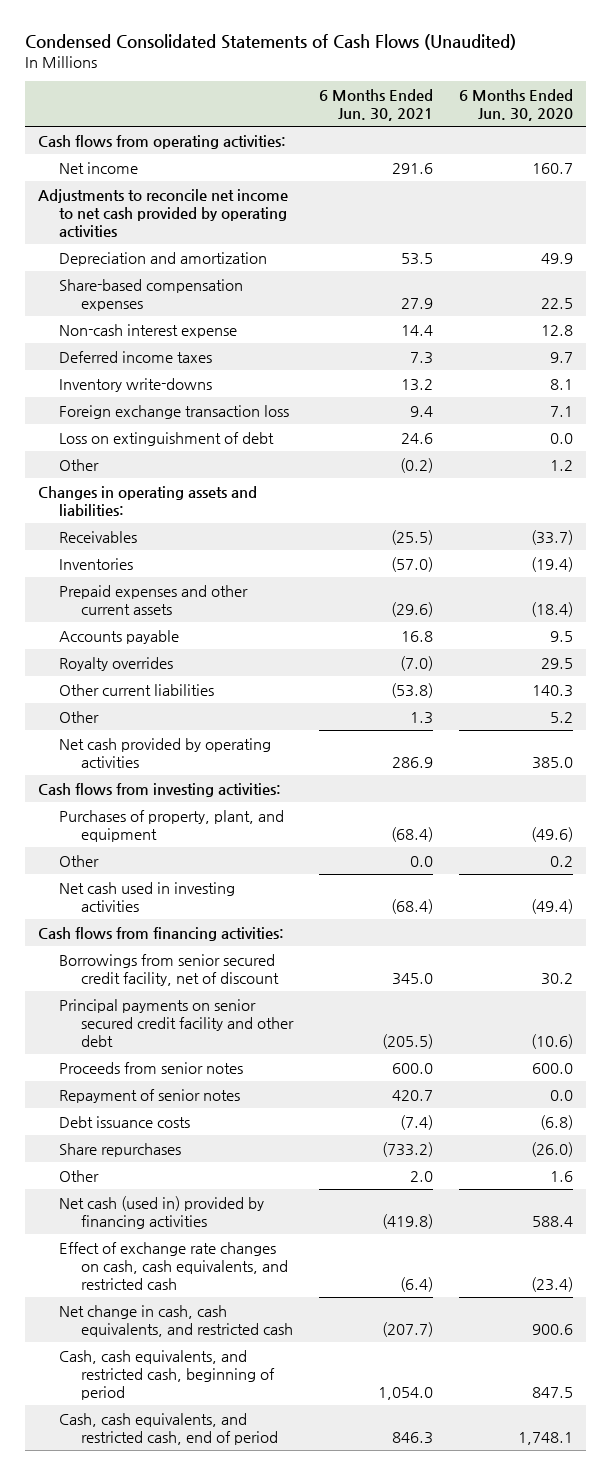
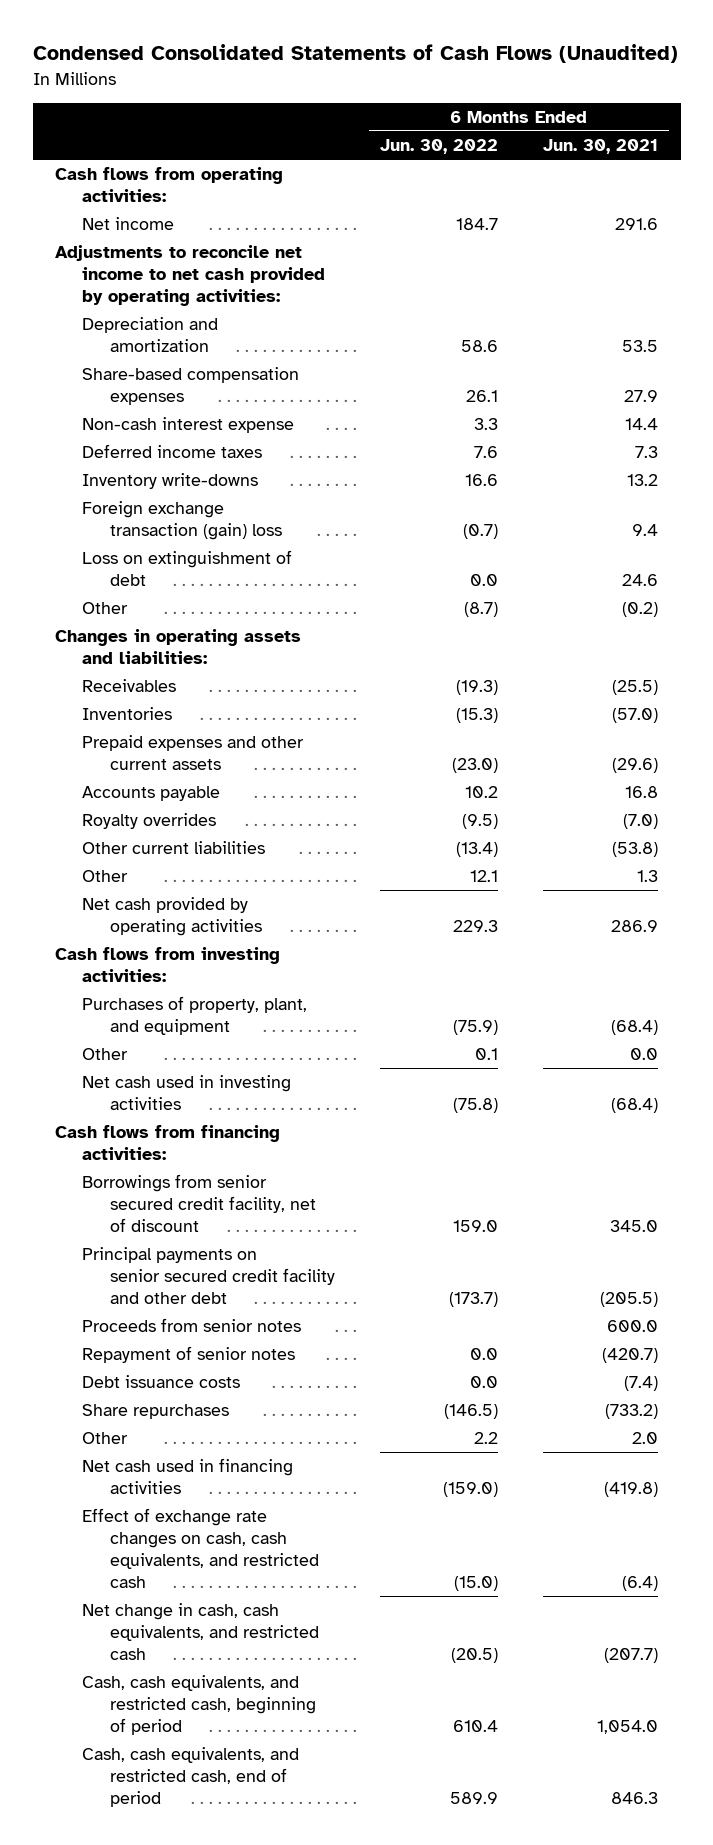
[458,88,573,121] 6 Months Ended Jun. 30, 2020 -> none
none -> [379,139,498,155] Jun. 30, 2022
[38,188,289,237] Adjustments to reconcile net income to net cash provided by operating activities -> [55,245,326,306] Adjustments to reconcile net income to net cash provided by operating activities:
[59,404,290,419] Foreign exchange transaction loss -> [82,501,282,541] Foreign exchange transaction (gain) loss
[391,1089,433,1101] 420.7 -> [601,1348,658,1364] (420.7)
[59,1195,265,1229] Net cash (used in) provided by financing activities -> [82,1458,294,1495] Net cash used in financing activities

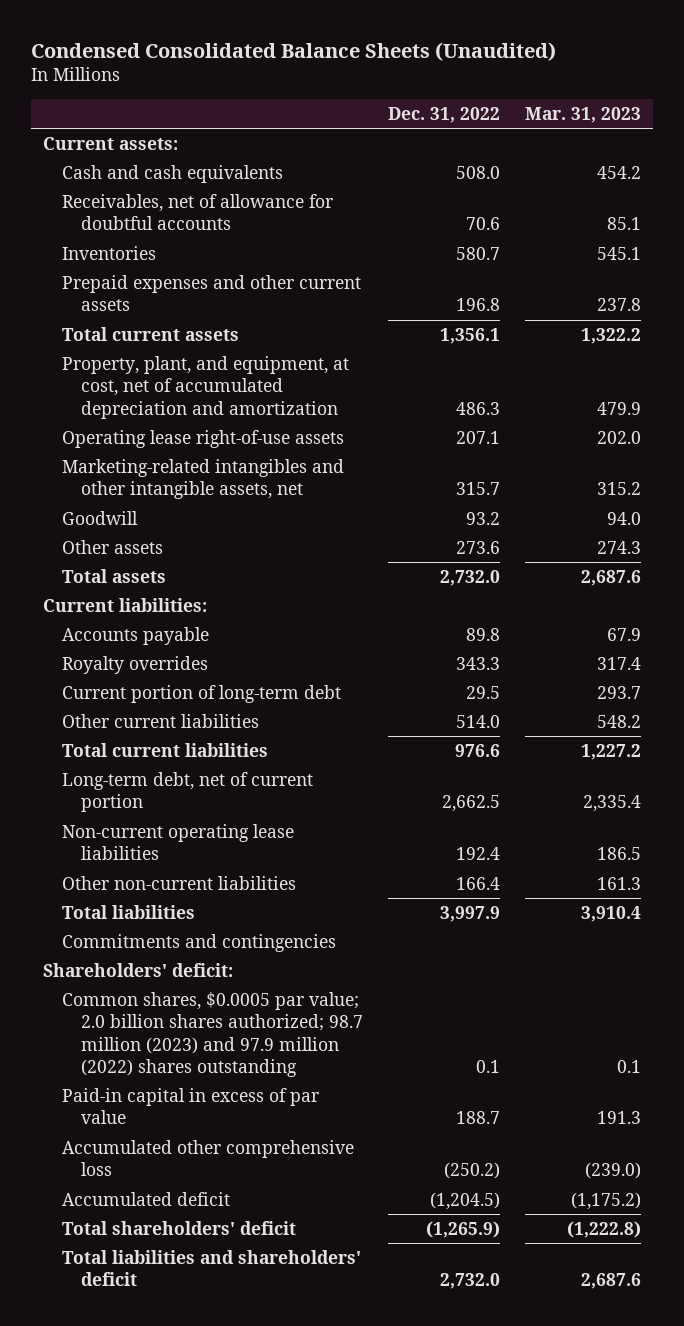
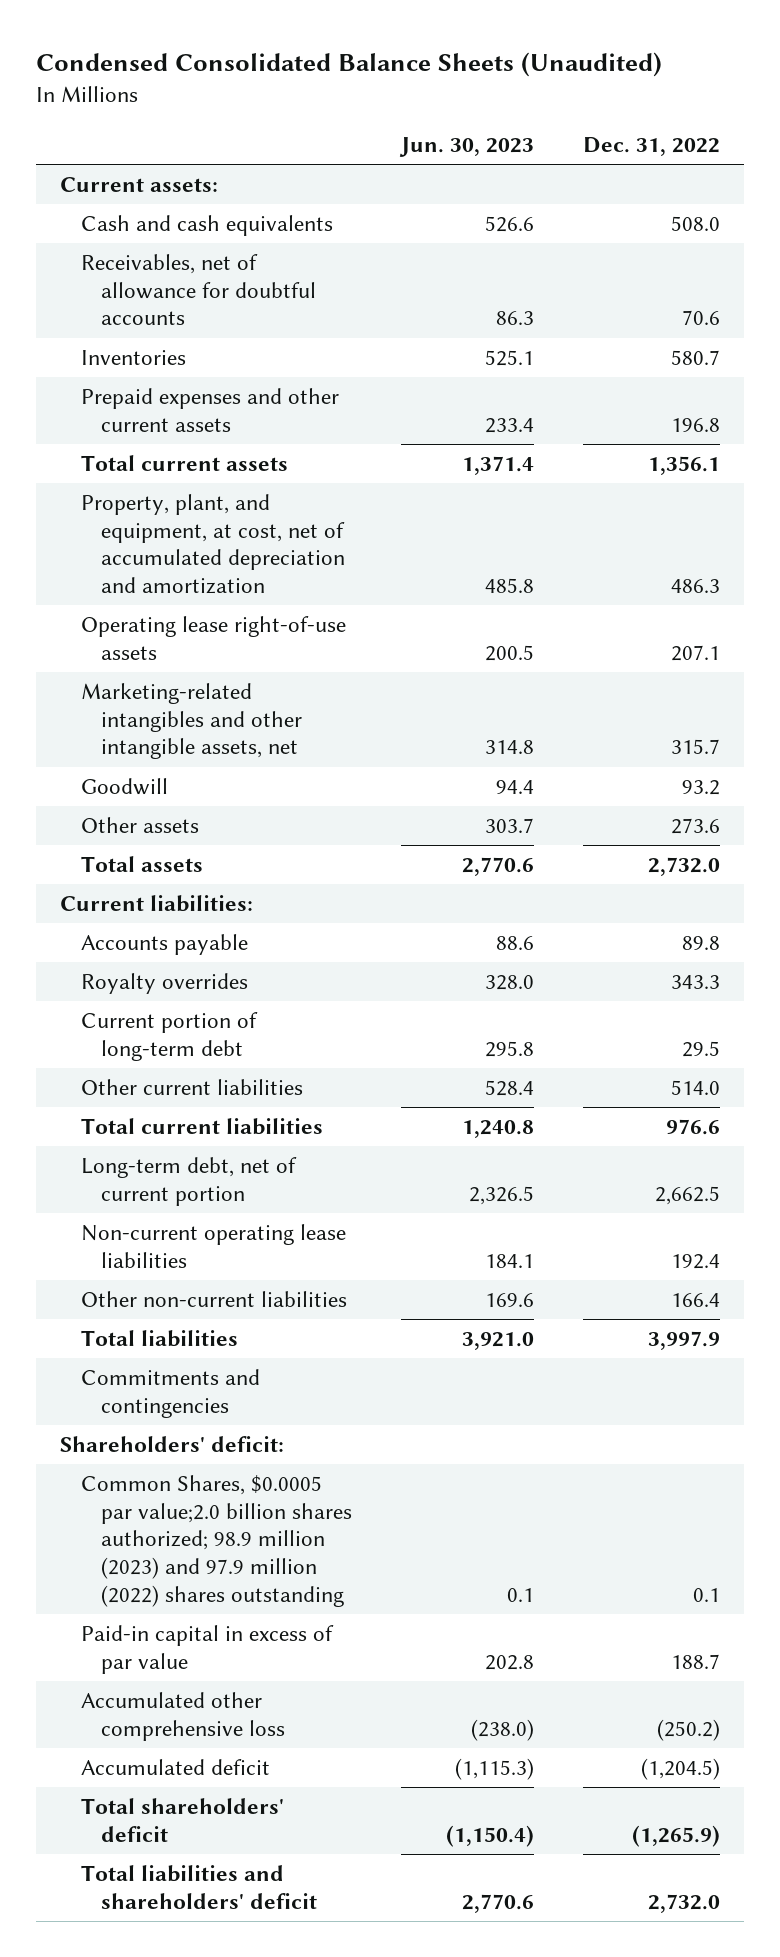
[524,106,641,123] Mar. 31, 2023 -> none
none -> [399,136,535,157] Jun. 30, 2023
[61,991,363,1077] Common shares, $0.0005 par value; 2.0 billion shares authorized; 98.7 million (2023) and 97.9 million (2022) shares outstanding -> [80,1475,353,1607] Common Shares, $0.0005 par value;2.0 billion shares authorized; 98.9 million (2023) and 97.9 million (2022) shares outstanding

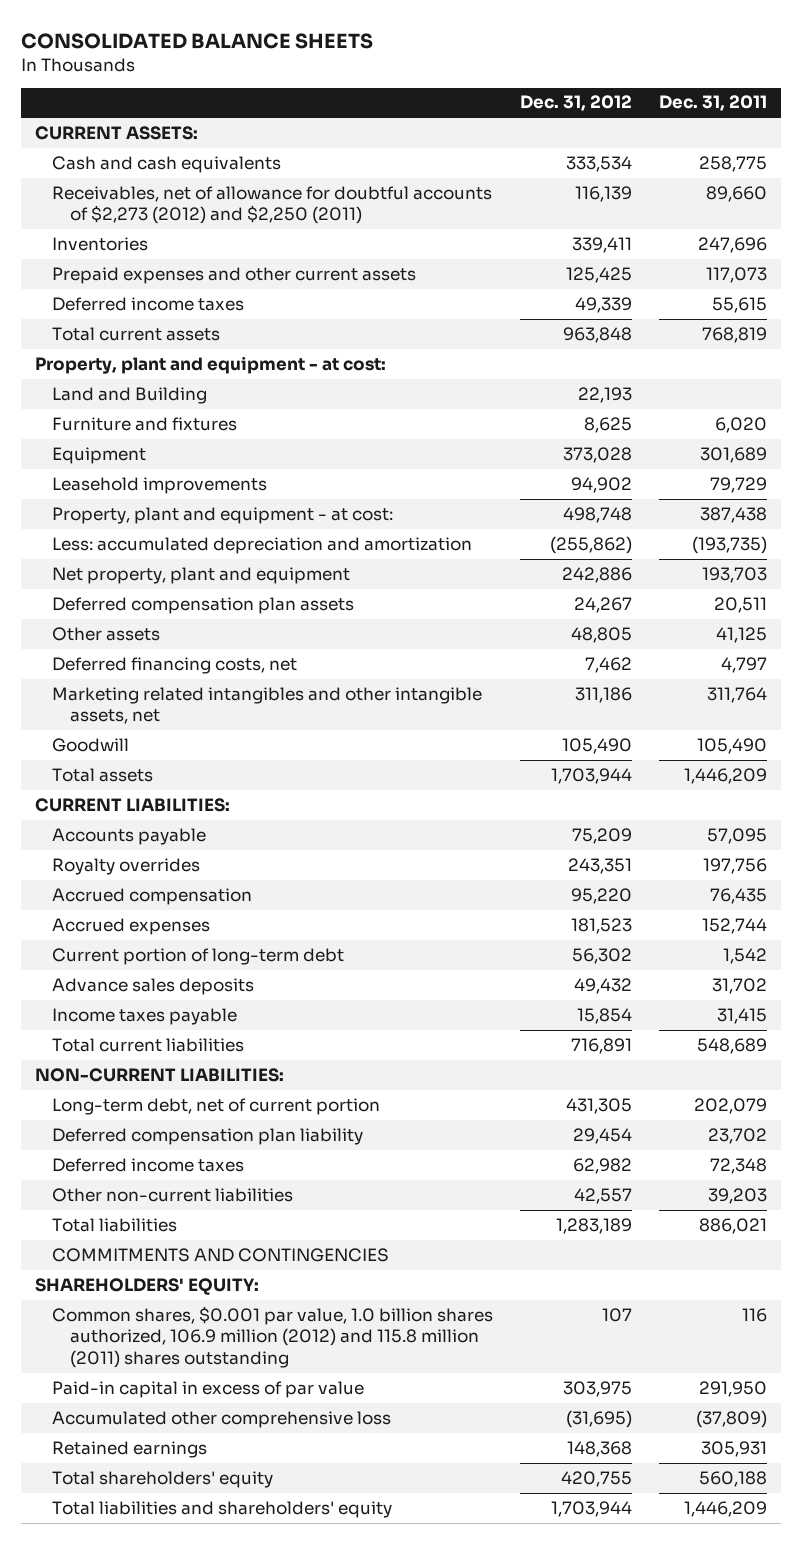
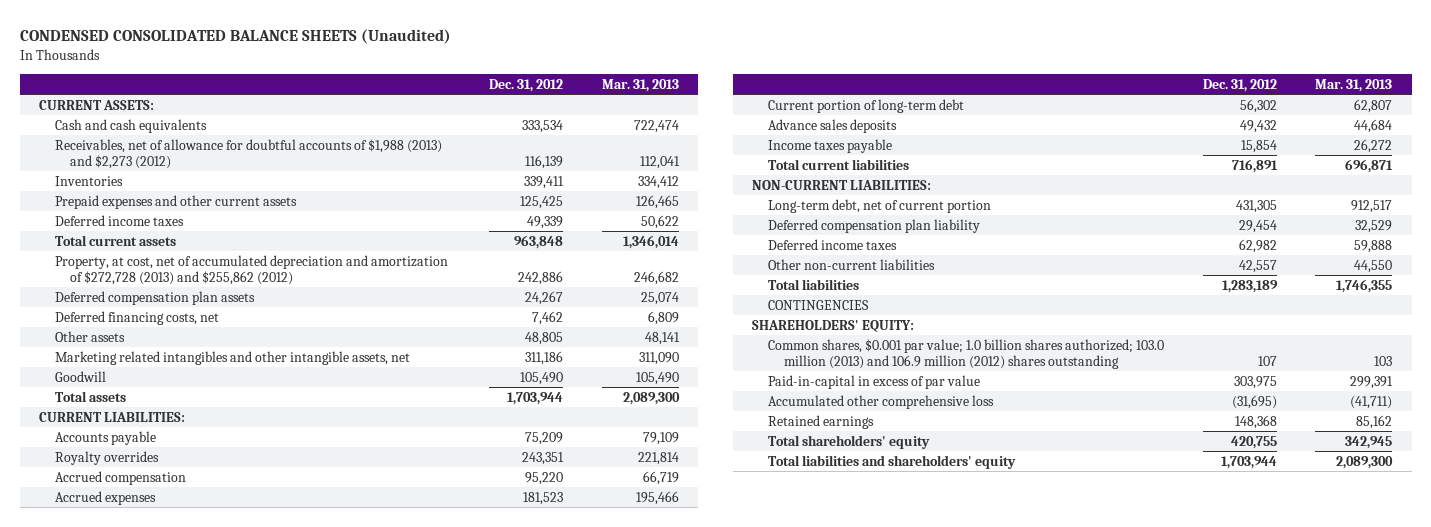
[21,32,374,49] CONSOLIDATED BALANCE SHEETS -> [19,29,451,45] CONDENSED CONSOLIDATED BALANCE SHEETS (Unaudited)
[659,95,768,112] Dec. 31, 2011 -> none
none -> [602,78,680,92] Mar. 31, 2013
[52,185,493,225] Receivables, net of allowance for doubtful accounts of $2,273 (2012) and $2,250 (2011) -> [54,138,442,169] Receivables, net of allowance for doubtful accounts of $1,988 (2013) and $2,273 (2012)
[34,355,386,374] Property, plant and equipment - at cost: -> none
[52,386,208,404] Land and Building -> none
[52,416,238,431] Furniture and fixtures -> none
[52,446,147,464] Equipment -> none
[52,476,268,494] Leasehold improvements -> none
[52,506,394,524] Property, plant and equipment - at cost: -> none
[52,536,473,554] Less: accumulated depreciation and amortization -> none
[52,566,351,584] Net property, plant and equipment -> [54,254,448,285] Property, at cost, net of accumulated depreciation and amortization of $272,728 (2013) and $255,862 (2012)
[52,626,161,641] Other assets -> [54,330,125,342] Other assets
[52,1247,390,1262] COMMITMENTS AND CONTINGENCIES -> [768,299,870,310] CONTINGENCIES
[52,1305,494,1368] Common shares, $0.001 par value, 1.0 billion shares authorized, 106.9 million (2012) and 115.8 million (2011) shares outstanding -> [768,338,1165,369] Common shares, $0.001 par value; 1.0 billion shares authorized; 103.0 million (2013) and 106.9 million (2012) shares outstanding
[52,1380,365,1398] Paid-in capital in excess of par value -> [768,374,981,389] Paid-in-capital in excess of par value

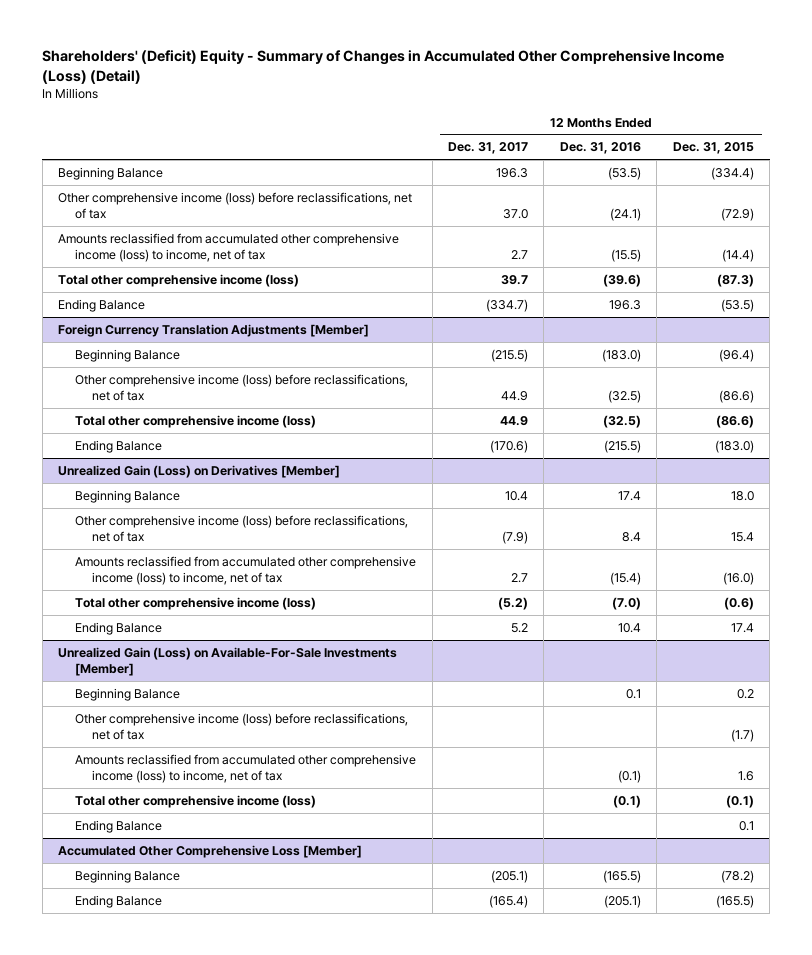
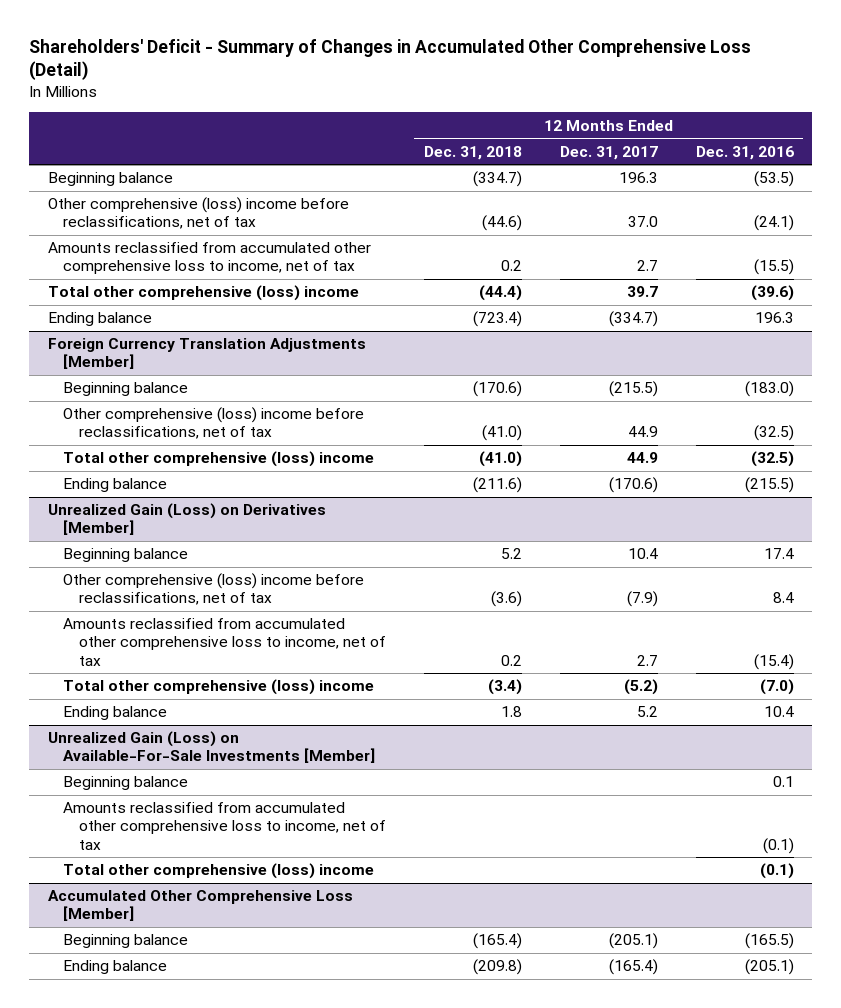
[42,50,725,84] Shareholders' (Deficit) Equity - Summary of Changes in Accumulated Other Comprehensive Income (Loss) (Detail) -> [28,38,751,81] Shareholders' Deficit - Summary of Changes in Accumulated Other Comprehensive Loss (Detail)
[672,142,754,155] Dec. 31, 2015 -> none
none -> [423,145,522,160] Dec. 31, 2018
[58,166,164,180] Beginning Balance -> [47,172,173,187] Beginning balance
[58,191,413,219] Other comprehensive income (loss) before reclassifications, net of tax -> [47,197,349,230] Other comprehensive (loss) income before reclassifications, net of tax
[58,232,400,262] Amounts reclassified from accumulated other comprehensive income (loss) to income, net of tax -> [47,242,371,275] Amounts reclassified from accumulated other comprehensive loss to income, net of tax
[58,273,300,287] Total other comprehensive income (loss) -> [47,285,359,302] Total other comprehensive (loss) income
[58,298,146,312] Ending Balance -> [47,312,152,327] Ending balance
[75,348,181,362] Beginning Balance -> [63,382,189,397] Beginning balance
[75,373,409,401] Other comprehensive income (loss) before reclassifications, net of tax -> [63,407,365,440] Other comprehensive (loss) income before reclassifications, net of tax
[75,414,317,428] Total other comprehensive income (loss) -> [63,451,375,468] Total other comprehensive (loss) income
[75,439,163,453] Ending Balance -> [63,478,168,493] Ending balance
[75,489,181,503] Beginning Balance -> [63,548,189,563] Beginning balance
[75,514,409,542] Other comprehensive income (loss) before reclassifications, net of tax -> [63,573,365,606] Other comprehensive (loss) income before reclassifications, net of tax
[75,555,417,585] Amounts reclassified from accumulated other comprehensive income (loss) to income, net of tax -> [63,618,386,666] Amounts reclassified from accumulated other comprehensive loss to income, net of tax
[75,596,317,610] Total other comprehensive income (loss) -> [63,679,375,696] Total other comprehensive (loss) income
[75,621,163,635] Ending Balance -> [63,706,168,721] Ending balance
[75,712,409,740] Other comprehensive income (loss) before reclassifications, net of tax -> none
[75,819,163,833] Ending Balance -> none
[75,687,181,701] Beginning Balance -> [63,776,189,791] Beginning balance
[75,753,417,783] Amounts reclassified from accumulated other comprehensive income (loss) to income, net of tax -> [63,802,386,850] Amounts reclassified from accumulated other comprehensive loss to income, net of tax
[75,794,317,808] Total other comprehensive income (loss) -> [63,863,375,880] Total other comprehensive (loss) income
[75,869,181,883] Beginning Balance -> [63,934,189,949] Beginning balance
[75,894,163,908] Ending Balance -> [63,960,168,975] Ending balance

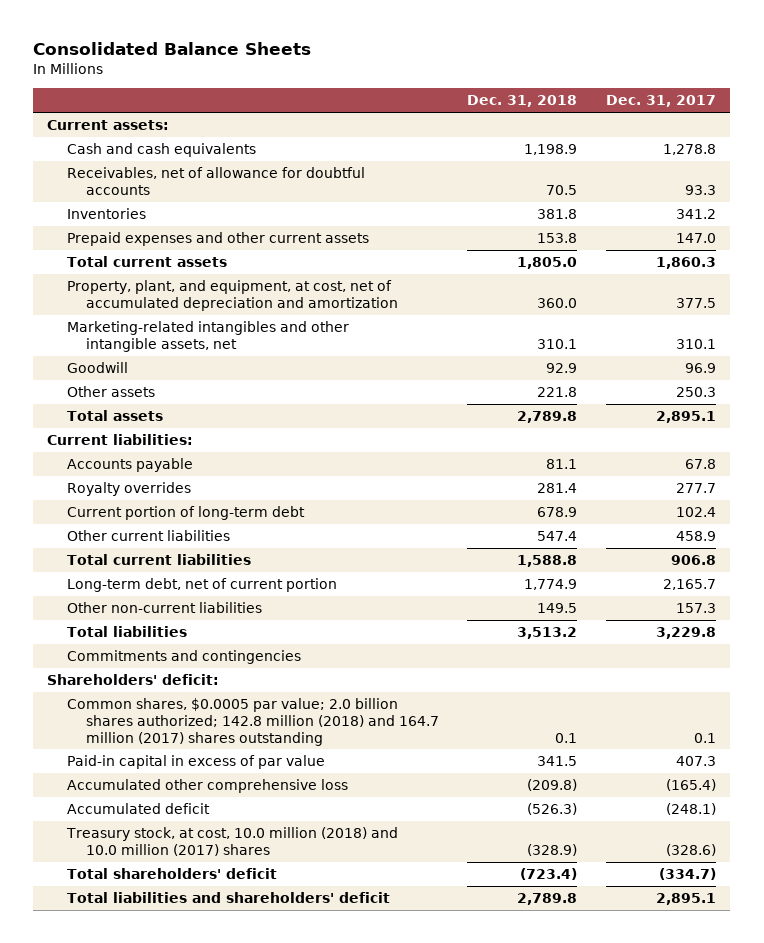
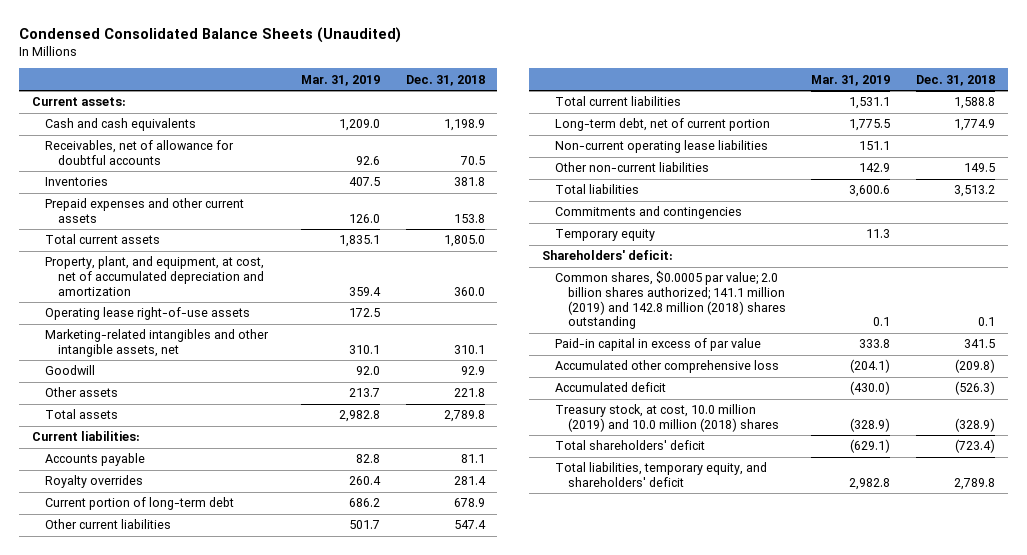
[33,42,312,56] Consolidated Balance Sheets -> [18,26,401,43] Condensed Consolidated Balance Sheets (Unaudited)
[606,95,717,108] Dec. 31, 2017 -> none
none -> [301,74,381,86] Mar. 31, 2019
none -> [44,307,250,321] Operating lease right-of-use assets
none -> [554,140,768,154] Non-current operating lease liabilities
none -> [554,229,655,242] Temporary equity
[66,698,439,746] Common shares, $0.0005 par value; 2.0 billion shares authorized; 142.8 million (2018) and 164.7 million (2017) shares outstanding -> [554,271,786,330] Common shares, $0.0005 par value; 2.0 billion shares authorized; 141.1 million (2019) and 142.8 million (2018) shares outstanding
[65,827,398,856] Treasury stock, at cost, 10.0 million (2018) and 10.0 million (2017) shares -> [554,404,779,433] Treasury stock, at cost, 10.0 million (2019) and 10.0 million (2018) shares
[66,892,390,904] Total liabilities and shareholders' deficit -> [554,462,767,488] Total liabilities, temporary equity, and shareholders' deficit

